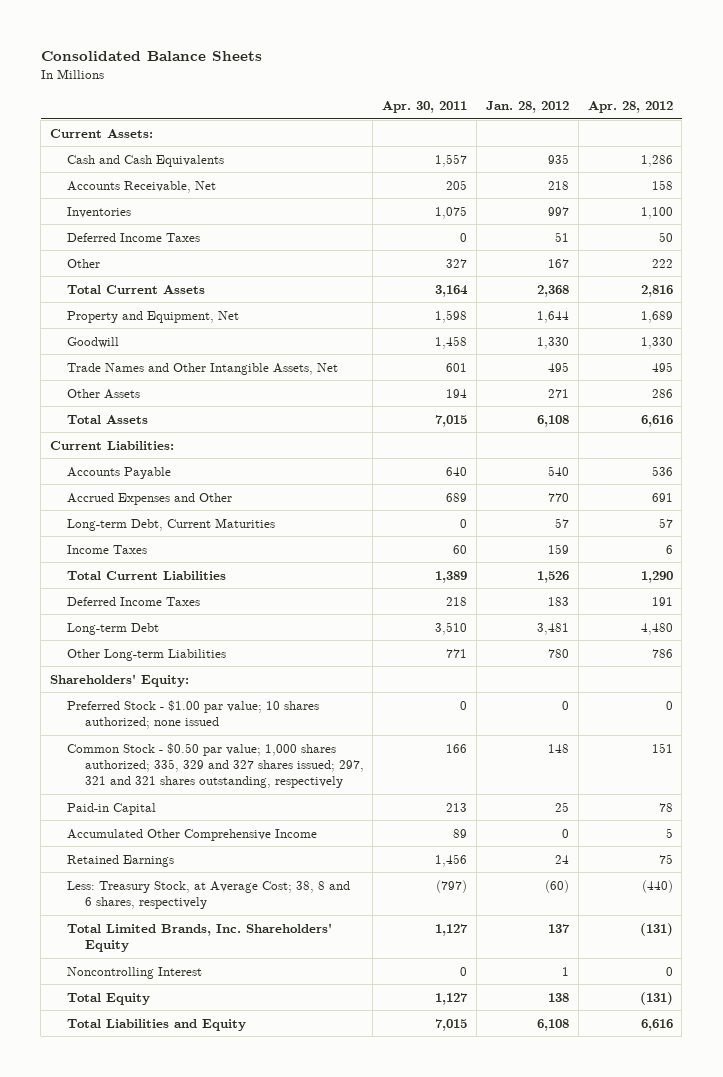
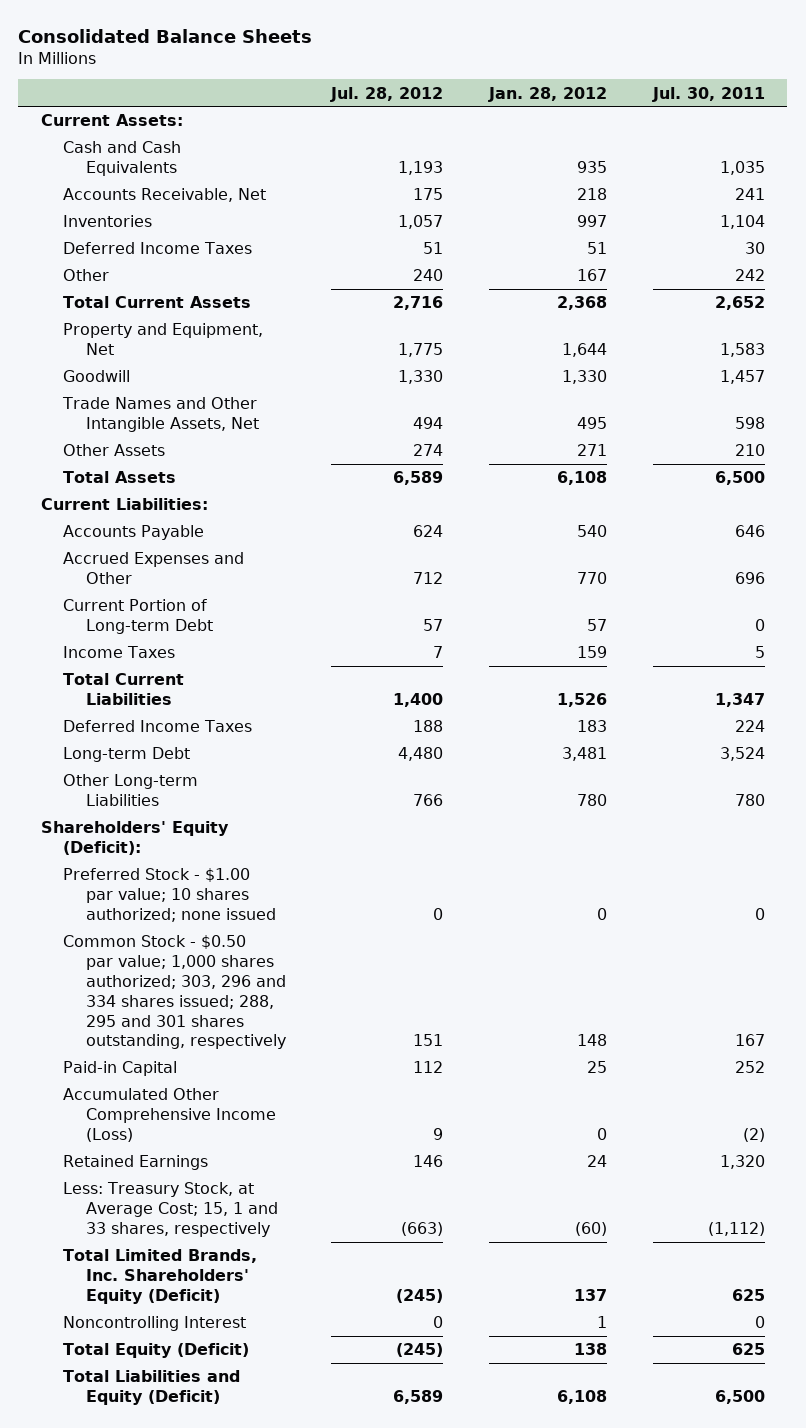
[382,101,468,114] Apr. 30, 2011 -> none
[587,101,673,114] Apr. 28, 2012 -> none
none -> [330,86,444,102] Jul. 28, 2012
none -> [651,86,765,102] Jul. 30, 2011
[67,517,276,531] Long-term Debt, Current Maturities -> [63,599,213,634] Current Portion of Long-term Debt
[50,673,190,687] Shareholders' Equity: -> [41,821,230,855] Shareholders' Equity (Deficit):
[67,742,364,789] Common Stock - $0.50 par value; 1,000 shares authorized; 335, 329 and 327 shares issued; 297, 321 and 321 shares outstanding, respectively -> [63,935,286,1050] Common Stock - $0.50 par value; 1,000 shares authorized; 303, 296 and 334 shares issued; 288, 295 and 301 shares outstanding, respectively
[67,828,318,841] Accumulated Other Comprehensive Income -> [63,1088,276,1142] Accumulated Other Comprehensive Income (Loss)
[67,880,351,910] Less: Treasury Stock, at Average Cost; 38, 8 and 6 shares, respectively -> [63,1182,278,1237] Less: Treasury Stock, at Average Cost; 15, 1 and 33 shares, respectively
[67,922,333,953] Total Limited Brands, Inc. Shareholders' Equity -> [63,1249,258,1304] Total Limited Brands, Inc. Shareholders' Equity (Deficit)
[67,992,151,1005] Total Equity -> [63,1343,250,1359] Total Equity (Deficit)
[67,1018,247,1031] Total Liabilities and Equity -> [63,1370,241,1405] Total Liabilities and Equity (Deficit)

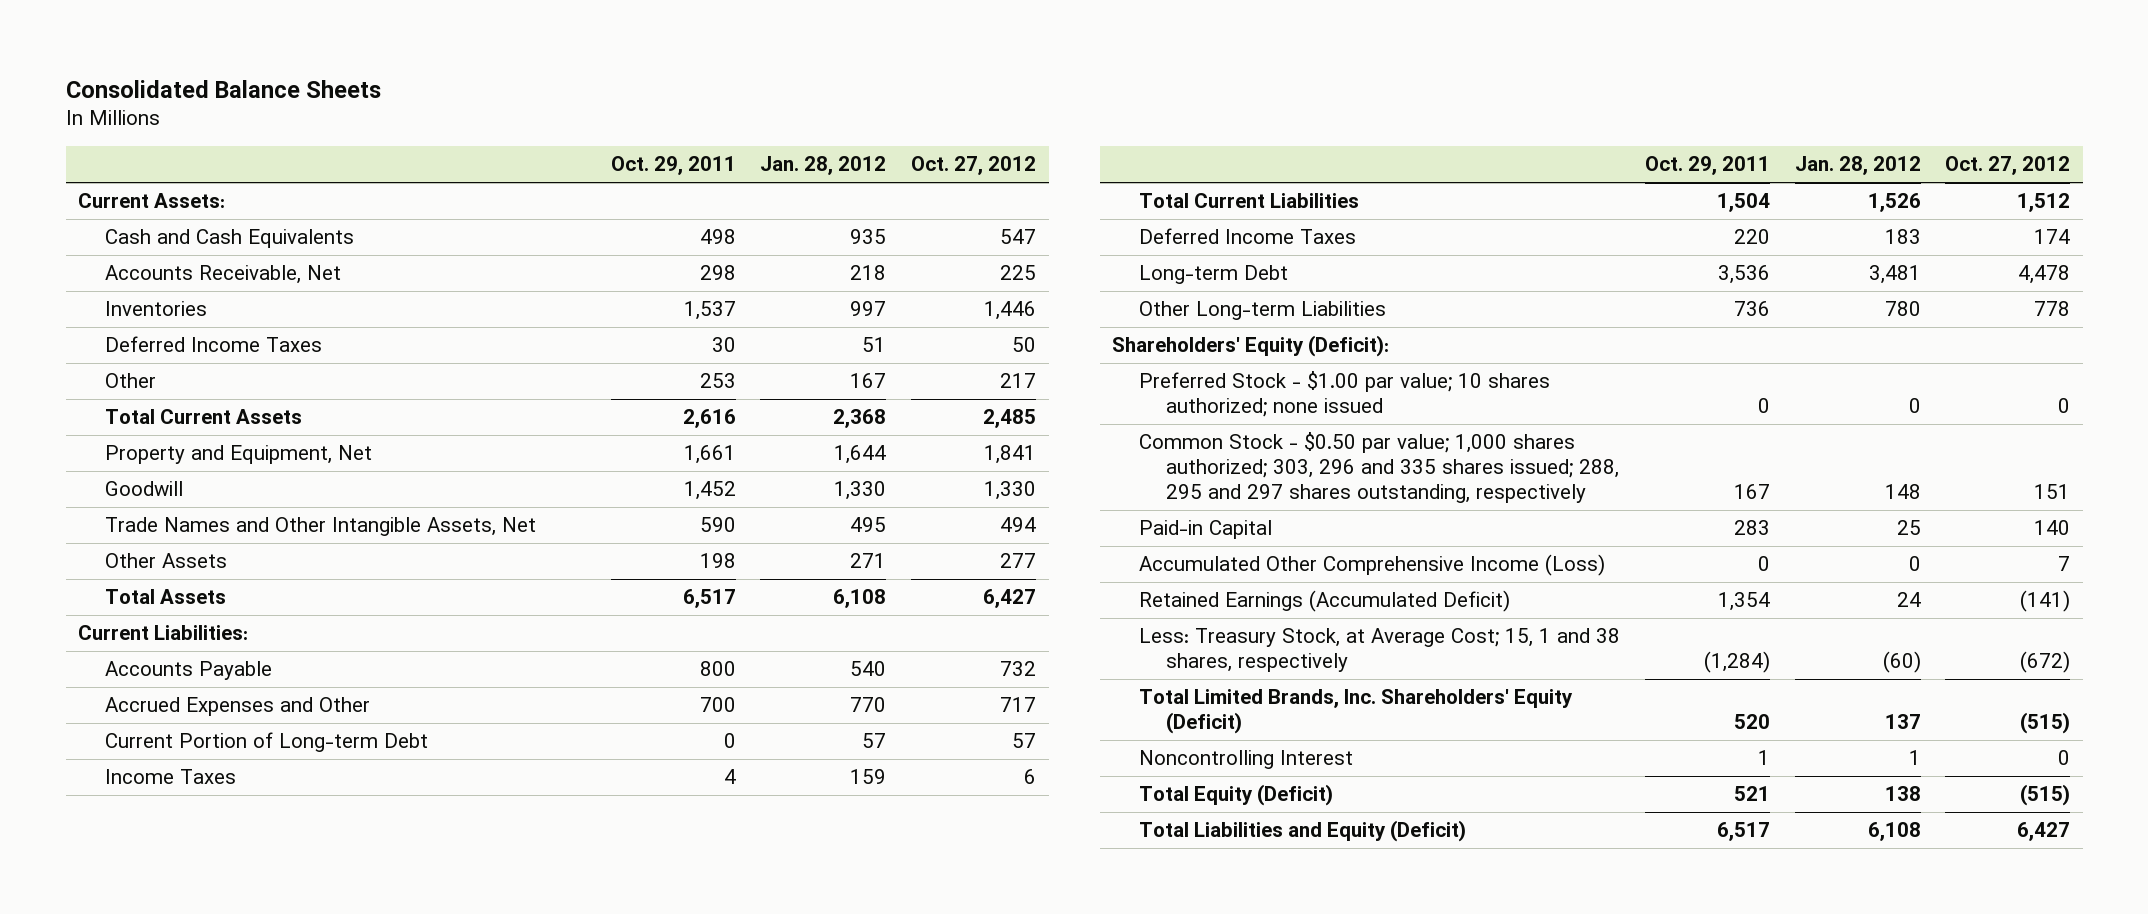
[330,86,444,102] Jul. 28, 2012 -> none
[651,86,765,102] Jul. 30, 2011 -> none
none -> [610,156,736,176] Oct. 29, 2011
none -> [911,156,1037,176] Oct. 27, 2012
[63,935,286,1050] Common Stock - $0.50 par value; 1,000 shares authorized; 303, 296 and 334 shares issued; 288, 295 and 301 shares outstanding, respectively -> [1139,432,1620,504] Common Stock - $0.50 par value; 1,000 shares authorized; 303, 296 and 335 shares issued; 288, 295 and 297 shares outstanding, respectively
[63,1155,209,1171] Retained Earnings -> [1139,590,1511,613] Retained Earnings (Accumulated Deficit)
[63,1182,278,1237] Less: Treasury Stock, at Average Cost; 15, 1 and 33 shares, respectively -> [1139,628,1621,673] Less: Treasury Stock, at Average Cost; 15, 1 and 38 shares, respectively

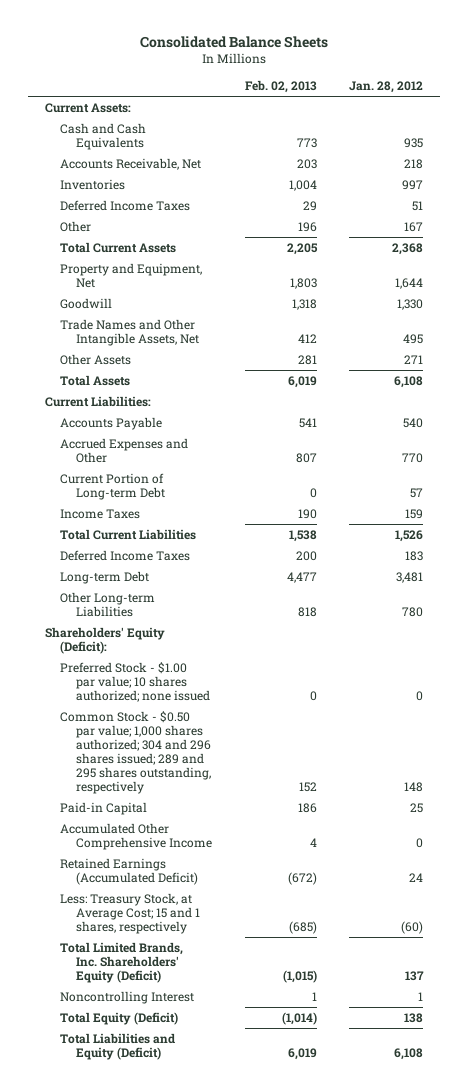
[610,156,736,176] Oct. 29, 2011 -> none
[911,156,1037,176] Oct. 27, 2012 -> none
none -> [244,79,317,93] Feb. 02, 2013
[1139,432,1620,504] Common Stock - $0.50 par value; 1,000 shares authorized; 303, 296 and 335 shares issued; 288, 295 and 297 shares outstanding, respectively -> [60,710,212,795] Common Stock - $0.50 par value; 1,000 shares authorized; 304 and 296 shares issued; 289 and 295 shares outstanding, respectively
[1139,554,1606,577] Accumulated Other Comprehensive Income (Loss) -> [60,822,213,850] Accumulated Other Comprehensive Income
[1139,628,1621,673] Less: Treasury Stock, at Average Cost; 15, 1 and 38 shares, respectively -> [60,892,201,934] Less: Treasury Stock, at Average Cost; 15 and 1 shares, respectively

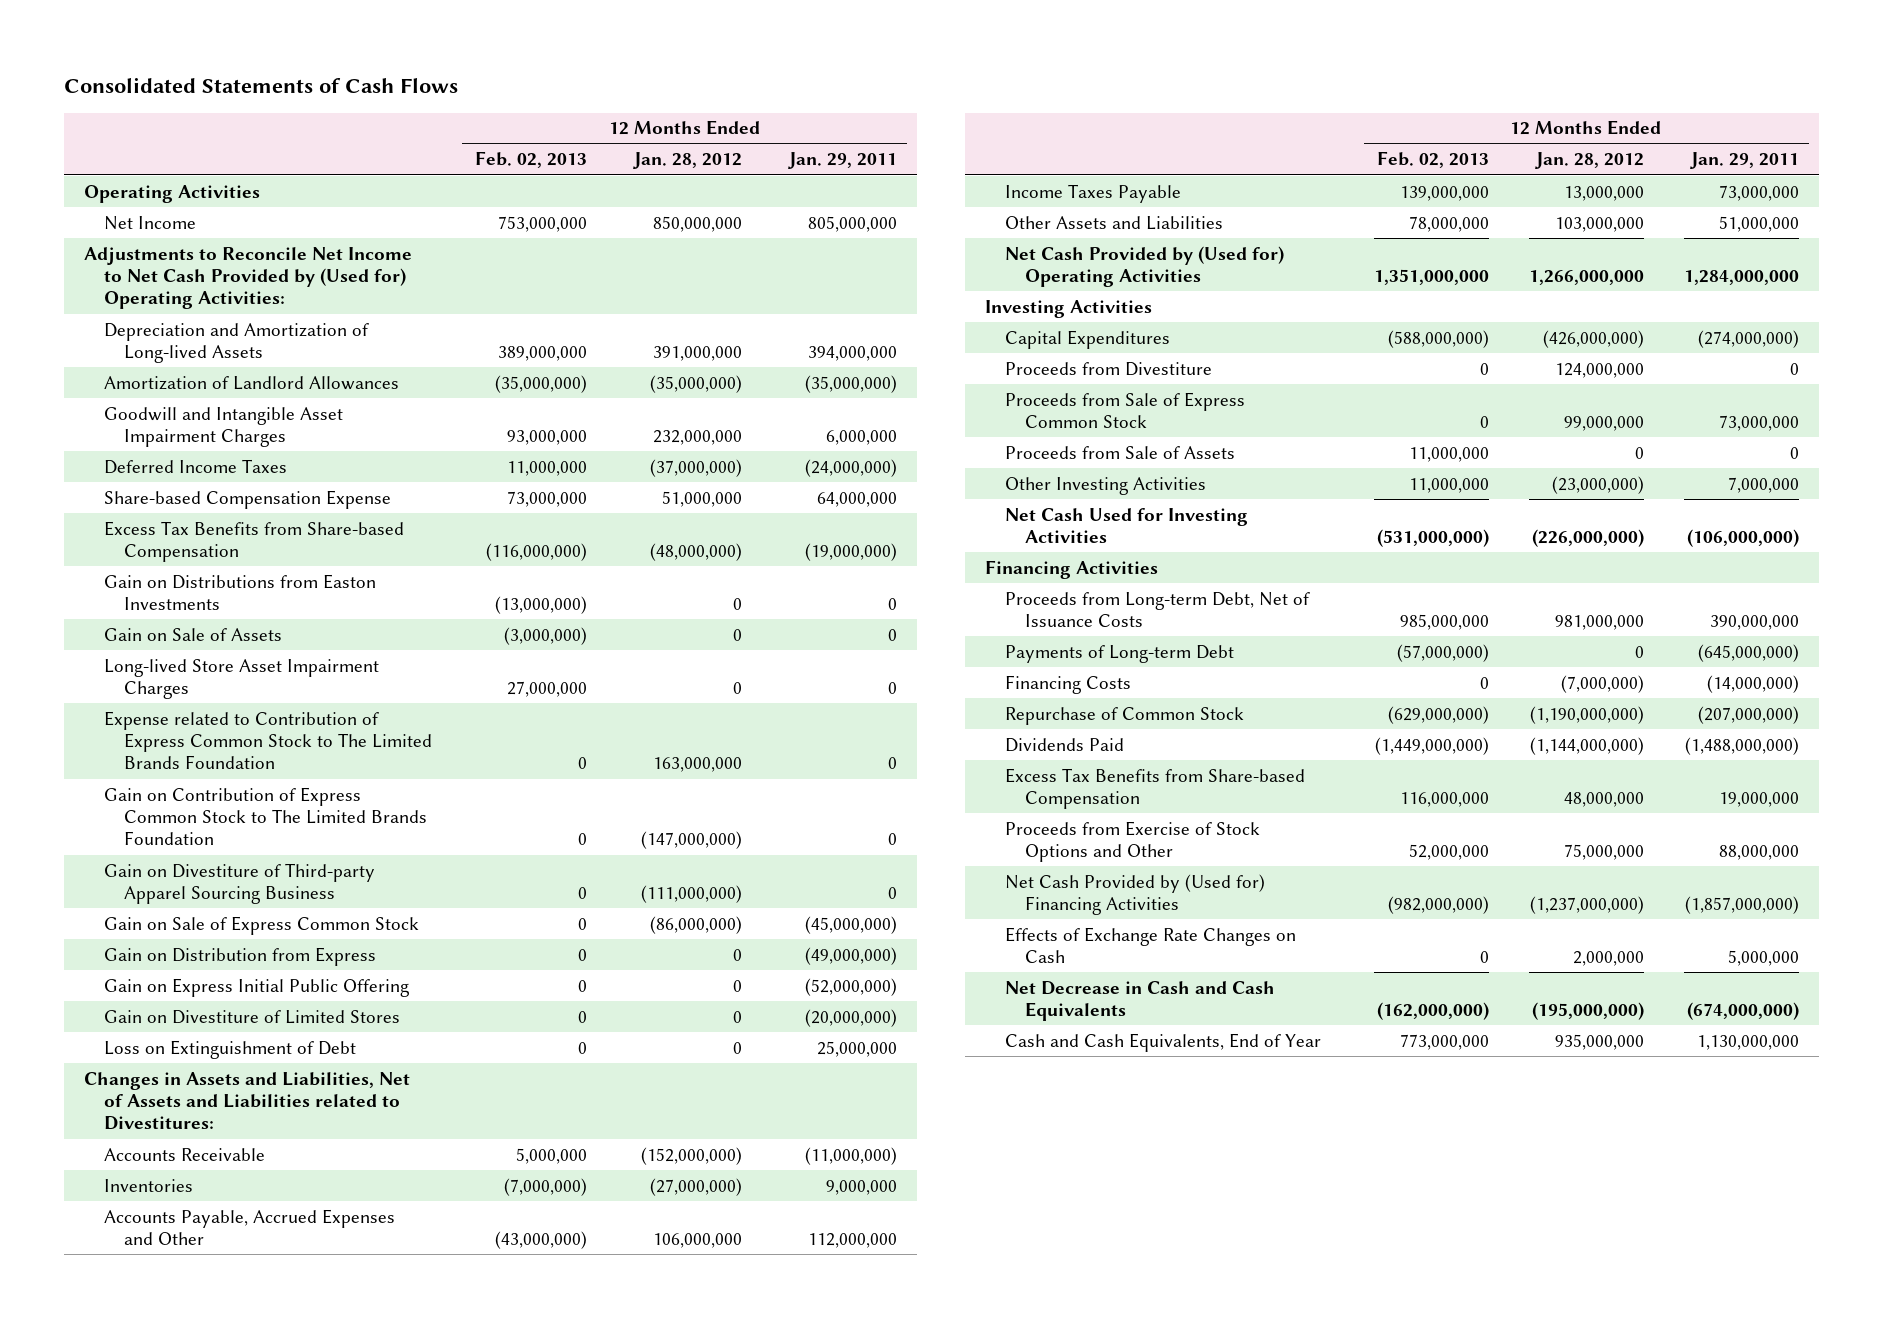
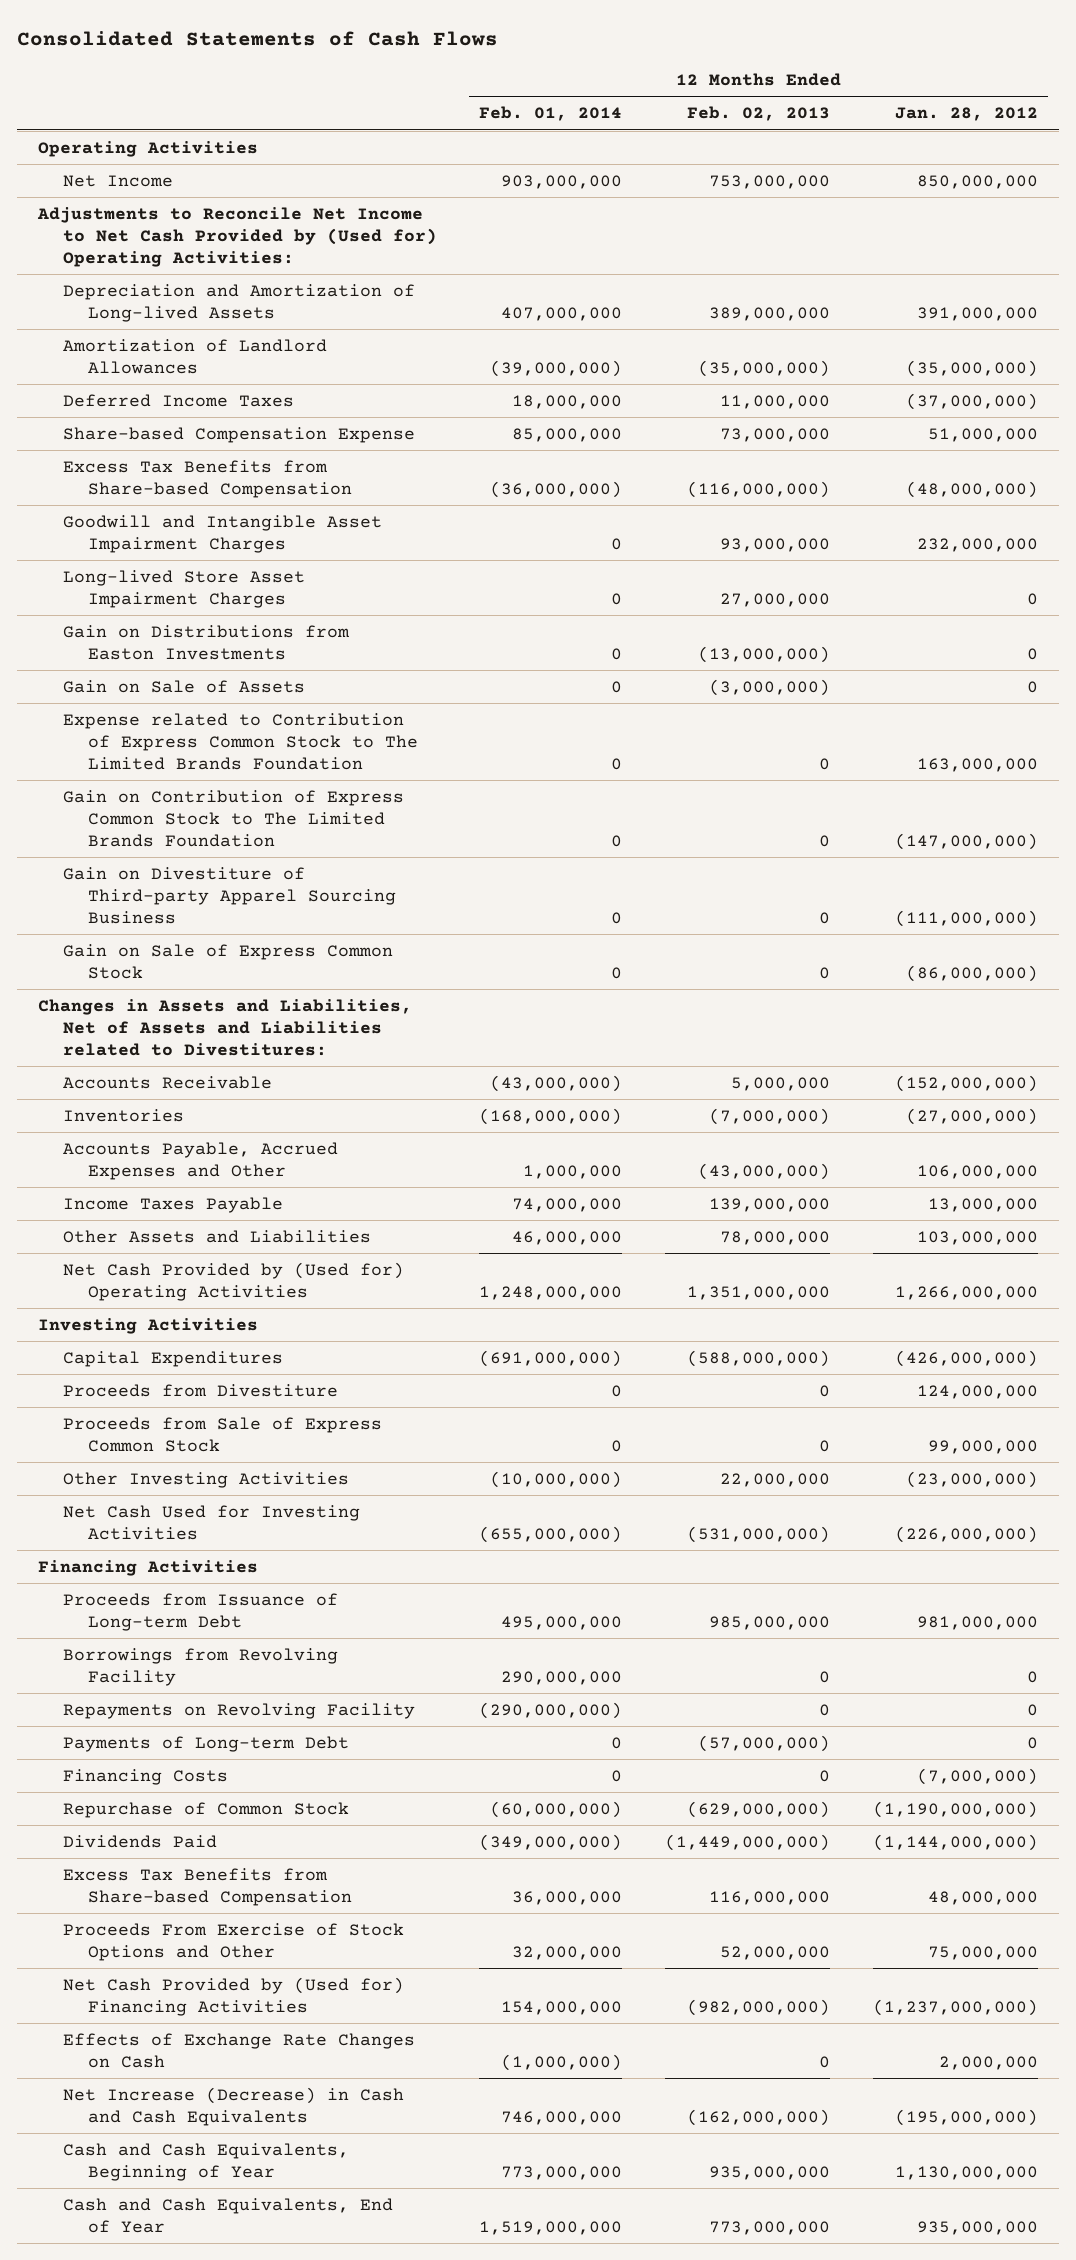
[788,152,898,170] Jan. 29, 2011 -> none
none -> [479,106,623,122] Feb. 01, 2014
[103,406,343,447] Goodwill and Intangible Asset Impairment Charges -> [62,514,382,553] Goodwill and Intangible Asset Impairment Charges
[103,658,379,699] Long-lived Store Asset Impairment Charges -> [62,569,305,608] Long-lived Store Asset Impairment Charges
[103,946,376,966] Gain on Distribution from Express -> none
[103,977,409,997] Gain on Express Initial Public Offering -> none
[103,1009,400,1024] Gain on Divestiture of Limited Stores -> none
[103,1039,356,1059] Loss on Extinguishment of Debt -> none
[1005,445,1236,459] Proceeds from Sale of Assets -> none
[1408,477,1489,493] 11,000,000 -> [720,1472,831,1487] 22,000,000
[1005,591,1311,627] Proceeds from Long-term Debt, Net of Issuance Costs -> [62,1592,338,1631] Proceeds from Issuance of Long-term Debt
none -> [62,1647,338,1686] Borrowings from Revolving Facility
none -> [62,1702,415,1719] Repayments on Revolving Facility
[1005,820,1261,862] Proceeds from Exercise of Stock Options and Other -> [62,1922,404,1961] Proceeds From Exercise of Stock Options and Other
[1005,980,1276,1021] Net Decrease in Cash and Cash Equivalents -> [62,2086,404,2126] Net Increase (Decrease) in Cash and Cash Equivalents
none -> [62,2142,349,2181] Cash and Cash Equivalents, Beginning of Year

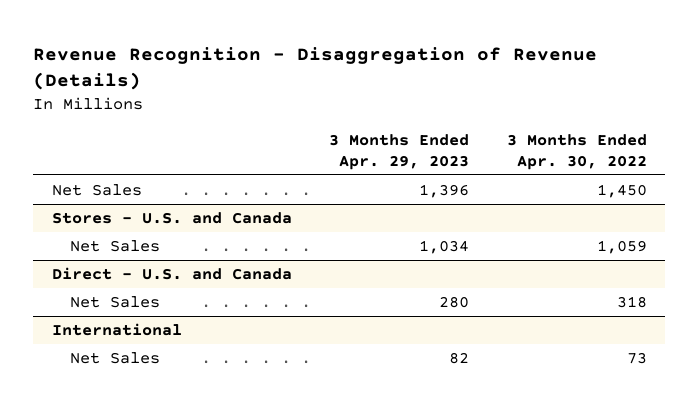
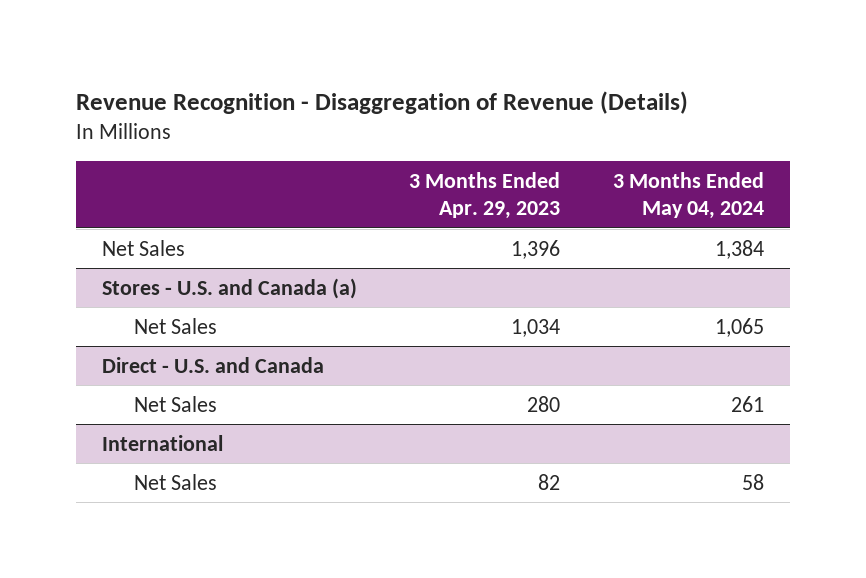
[506,133,647,170] 3 Months Ended Apr. 30, 2022 -> none
none -> [612,171,764,220] 3 Months Ended May 04, 2024
[51,211,292,224] Stores - U.S. and Canada -> [101,277,357,299] Stores - U.S. and Canada (a)

